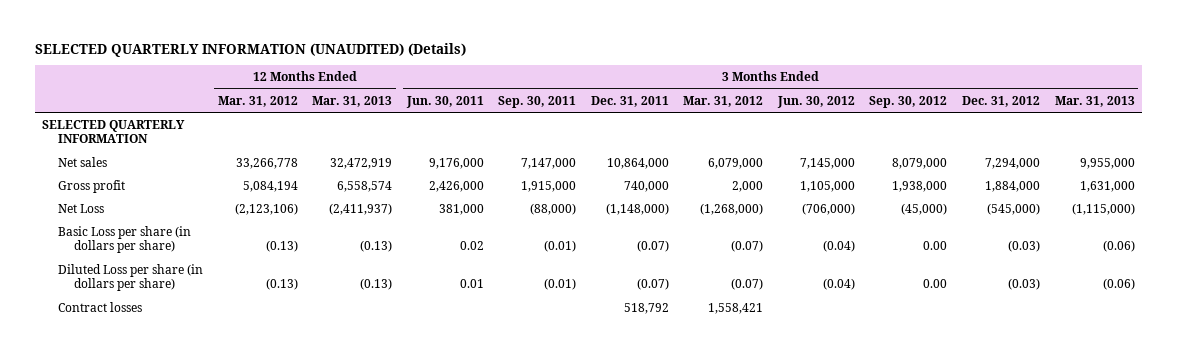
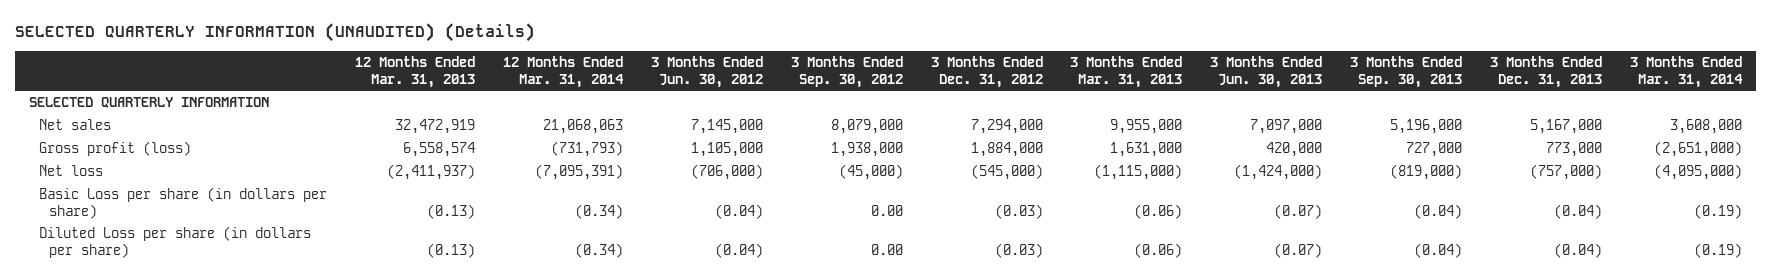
[217,95,298,107] Mar. 31, 2012 -> none
[405,95,484,108] Jun. 30, 2011 -> none
[498,95,577,108] Sep. 30, 2011 -> none
[590,95,669,107] Dec. 31, 2011 -> none
[683,95,764,107] Mar. 31, 2012 -> none
none -> [502,56,624,88] 12 Months Ended Mar. 31, 2014
none -> [1210,56,1323,88] 3 Months Ended Jun. 30, 2013
none -> [1350,56,1463,88] 3 Months Ended Sep. 30, 2013
none -> [1490,56,1603,88] 3 Months Ended Dec. 31, 2013
none -> [1629,56,1743,88] 3 Months Ended Mar. 31, 2014
[58,179,126,193] Gross profit -> [39,141,192,157] Gross profit (loss)
[58,203,105,213] Net Loss -> [39,165,104,177] Net loss
[58,301,143,312] Contract losses -> none

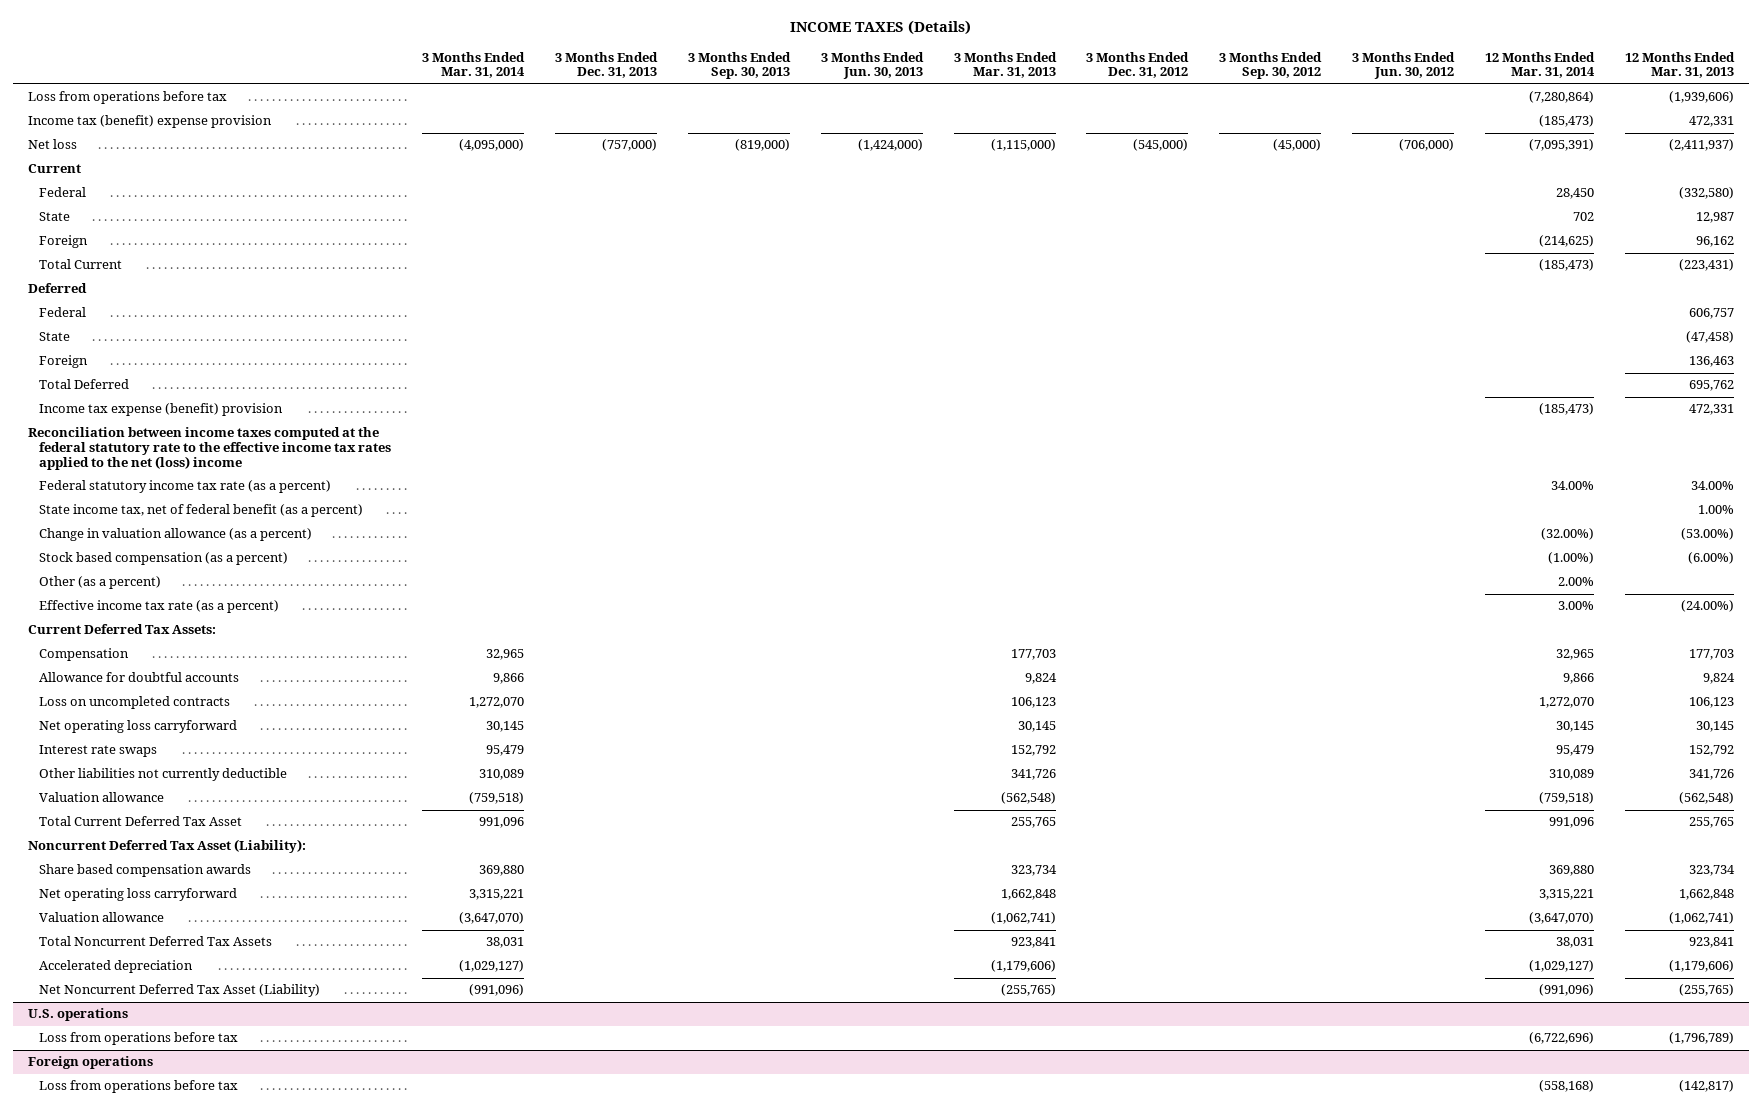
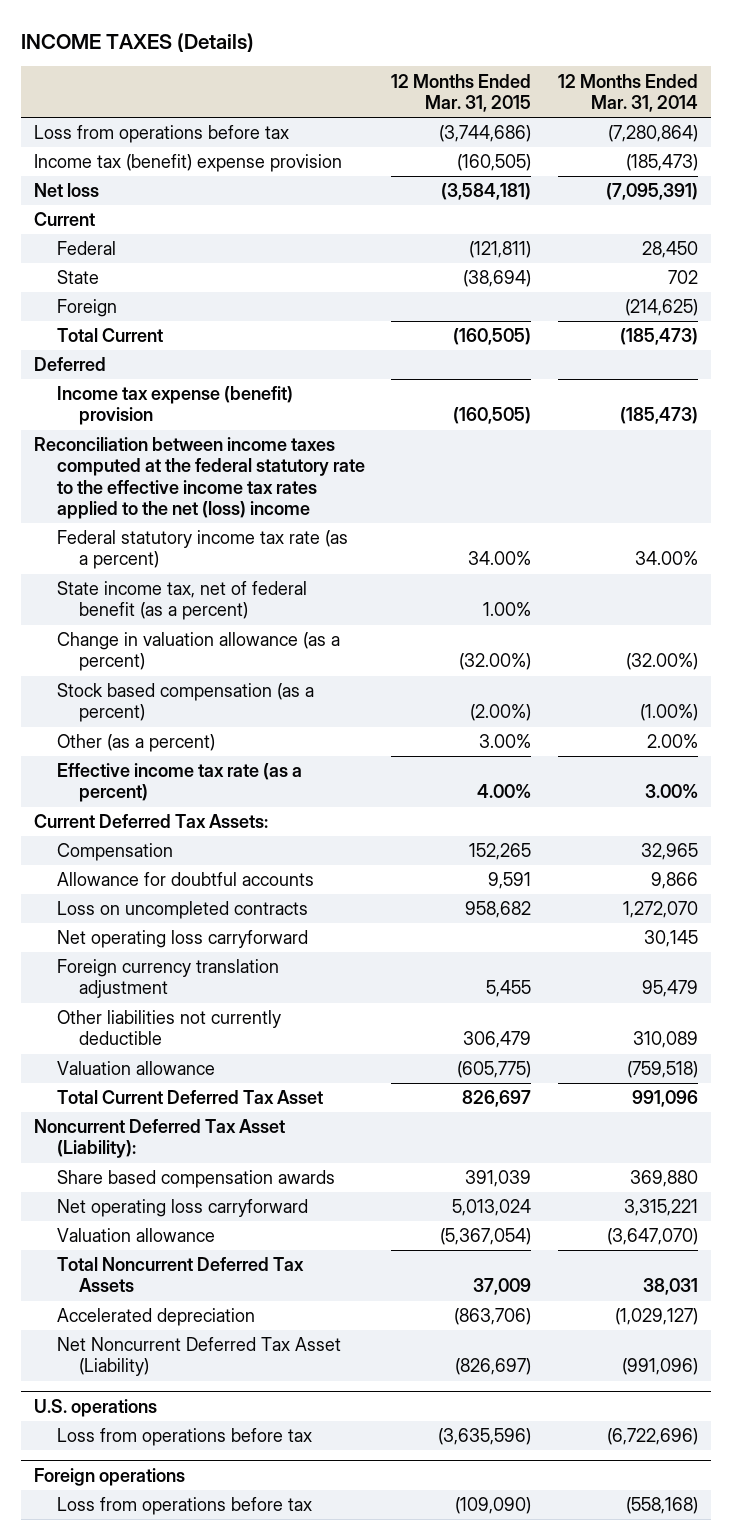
[422,51,526,79] 3 Months Ended Mar. 31, 2014 -> none
[554,51,658,79] 3 Months Ended Dec. 31, 2013 -> none
[687,51,791,80] 3 Months Ended Sep. 30, 2013 -> none
[820,51,924,80] 3 Months Ended Jun. 30, 2013 -> none
[953,51,1057,79] 3 Months Ended Mar. 31, 2013 -> none
[1086,51,1190,79] 3 Months Ended Dec. 31, 2012 -> none
[1219,51,1323,80] 3 Months Ended Sep. 30, 2012 -> none
[1352,51,1456,80] 3 Months Ended Jun. 30, 2012 -> none
[1624,51,1735,79] 12 Months Ended Mar. 31, 2013 -> none
none -> [391,73,532,112] 12 Months Ended Mar. 31, 2015
[39,307,87,318] Federal -> none
[39,332,71,342] State -> none
[39,355,89,369] Foreign -> none
[39,379,130,390] Total Deferred -> none
[39,745,158,758] Interest rate swaps -> [56,959,279,999] Foreign currency translation adjustment

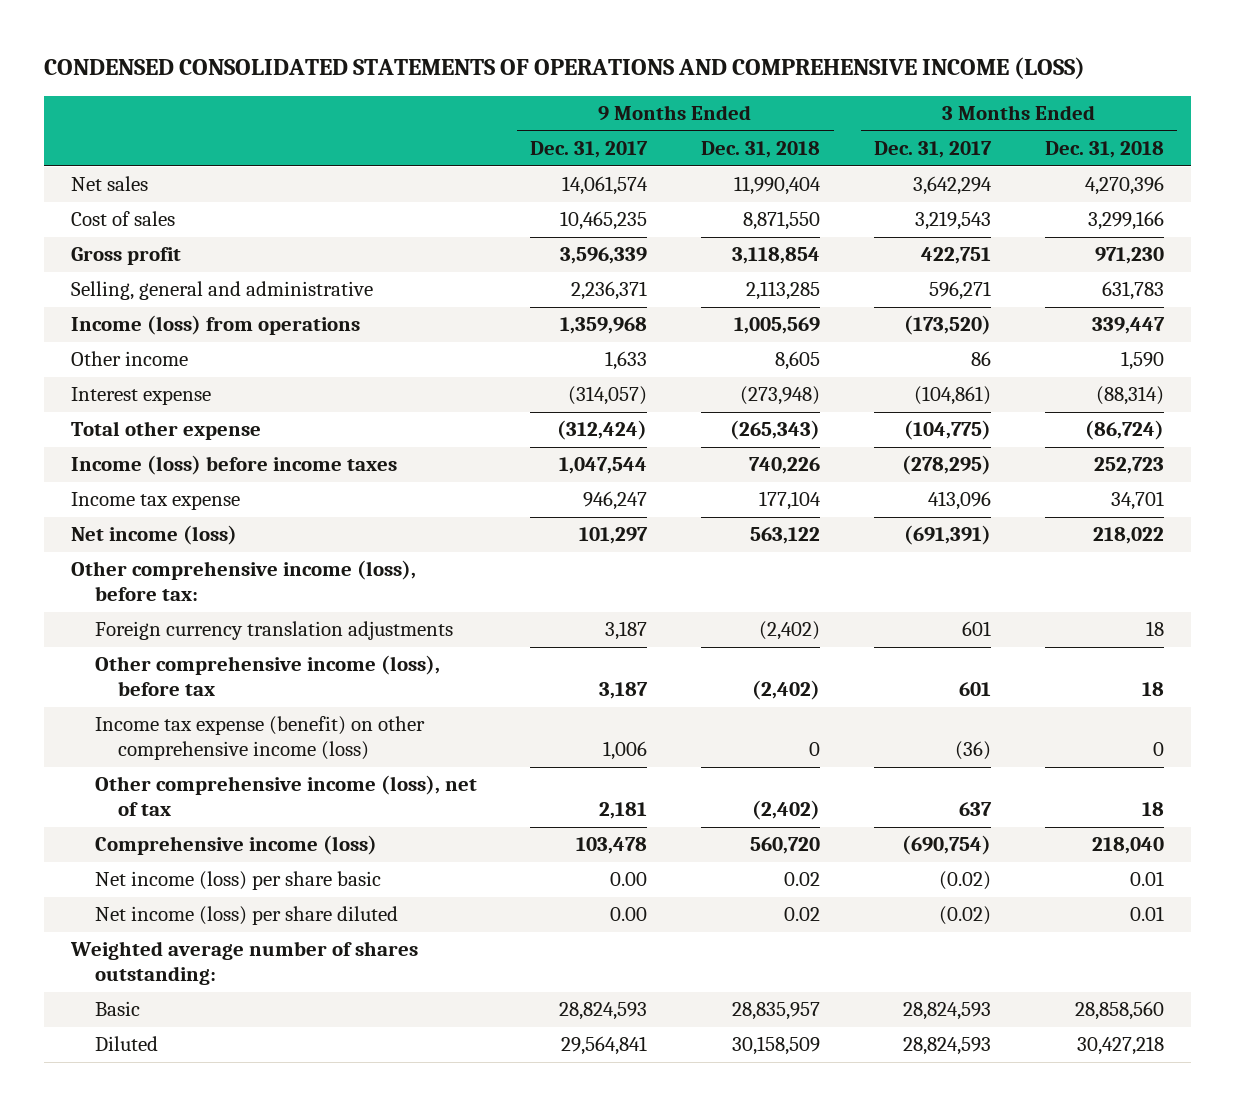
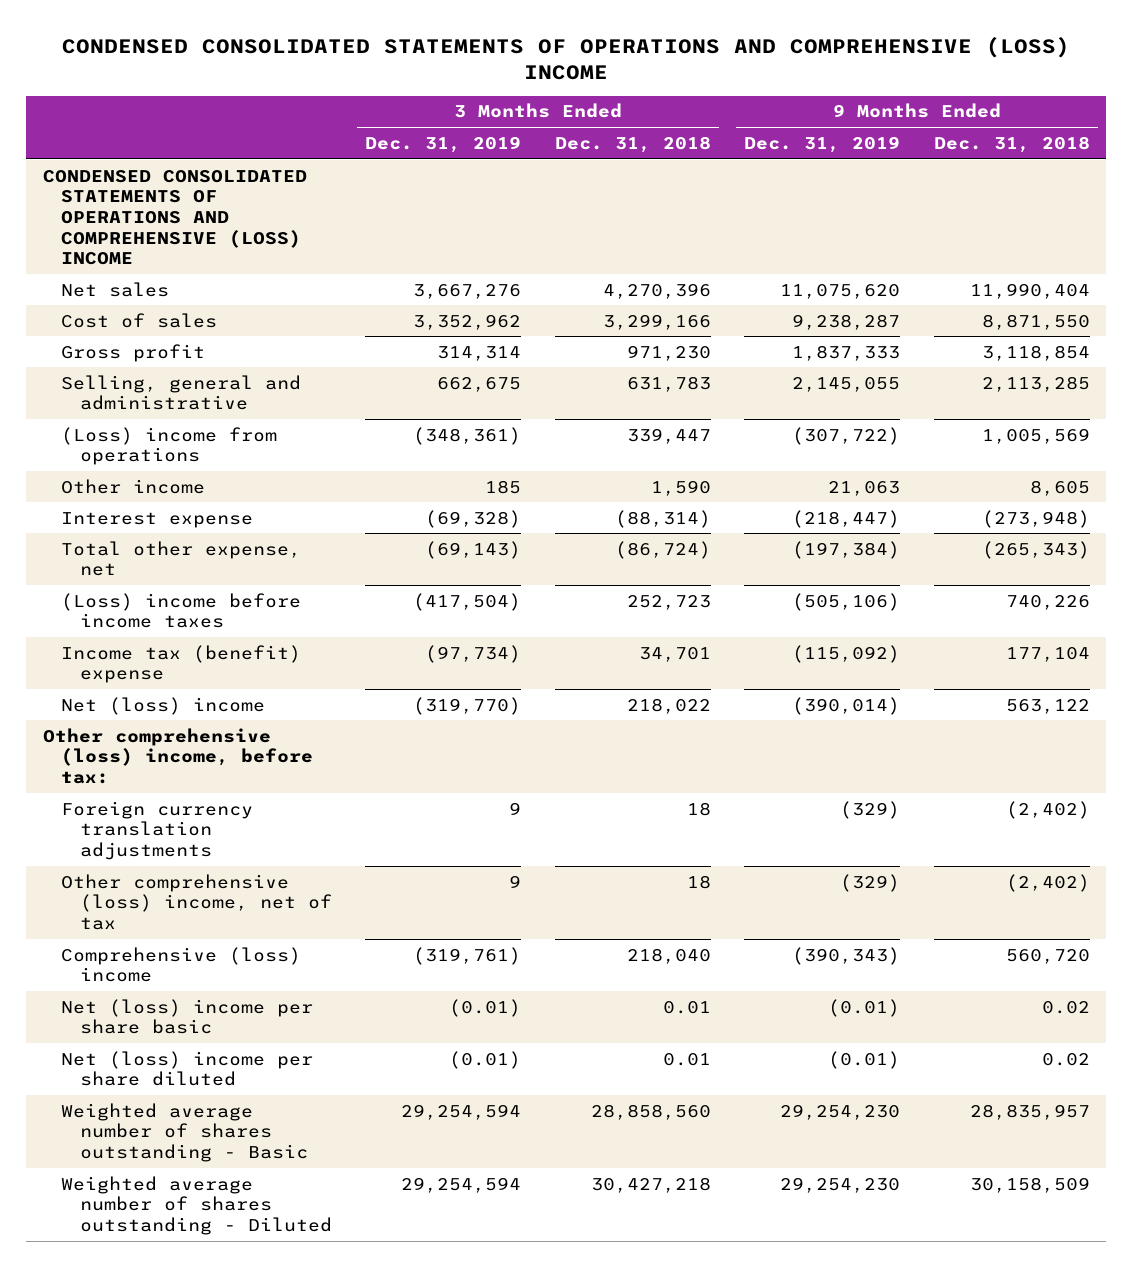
[43,57,1085,80] CONDENSED CONSOLIDATED STATEMENTS OF OPERATIONS AND COMPREHENSIVE INCOME (LOSS) -> [62,36,1071,80] CONDENSED CONSOLIDATED STATEMENTS OF OPERATIONS AND COMPREHENSIVE (LOSS) INCOME
[530,140,649,158] Dec. 31, 2017 -> none
[874,140,993,158] Dec. 31, 2017 -> none
none -> [365,135,522,153] Dec. 31, 2019
none -> [744,135,901,153] Dec. 31, 2019
none -> [42,169,307,266] CONDENSED CONSOLIDATED STATEMENTS OF OPERATIONS AND COMPREHENSIVE (LOSS) INCOME
[70,315,360,336] Income (loss) from operations -> [61,426,278,466] (Loss) income from operations
[70,421,261,441] Total other expense -> [61,540,302,577] Total other expense, net
[70,455,397,476] Income (loss) before income taxes -> [61,592,302,629] (Loss) income before income taxes
[70,492,240,511] Income tax expense -> [61,644,302,684] Income tax (benefit) expense
[70,525,237,546] Net income (loss) -> [61,696,266,715] Net (loss) income
[70,560,416,601] Other comprehensive income (loss), before tax: -> [42,727,314,785] Other comprehensive (loss) income, before tax:
[94,655,440,696] Other comprehensive income (loss), before tax -> none
[94,716,425,760] Income tax expense (benefit) on other comprehensive income (loss) -> none
[69,941,418,985] Weighted average number of shares outstanding: -> none
[94,775,477,816] Other comprehensive income (loss), net of tax -> [61,873,332,931] Other comprehensive (loss) income, net of tax
[94,835,377,856] Comprehensive income (loss) -> [61,946,302,983] Comprehensive (loss) income
[94,871,381,891] Net income (loss) per share basic -> [61,998,314,1035] Net (loss) income per share basic
[94,906,398,926] Net income (loss) per share diluted -> [61,1050,314,1087] Net (loss) income per share diluted
[94,1001,140,1017] Basic -> [61,1102,308,1163] Weighted average number of shares outstanding - Basic
[94,1036,158,1052] Diluted -> [61,1175,332,1236] Weighted average number of shares outstanding - Diluted

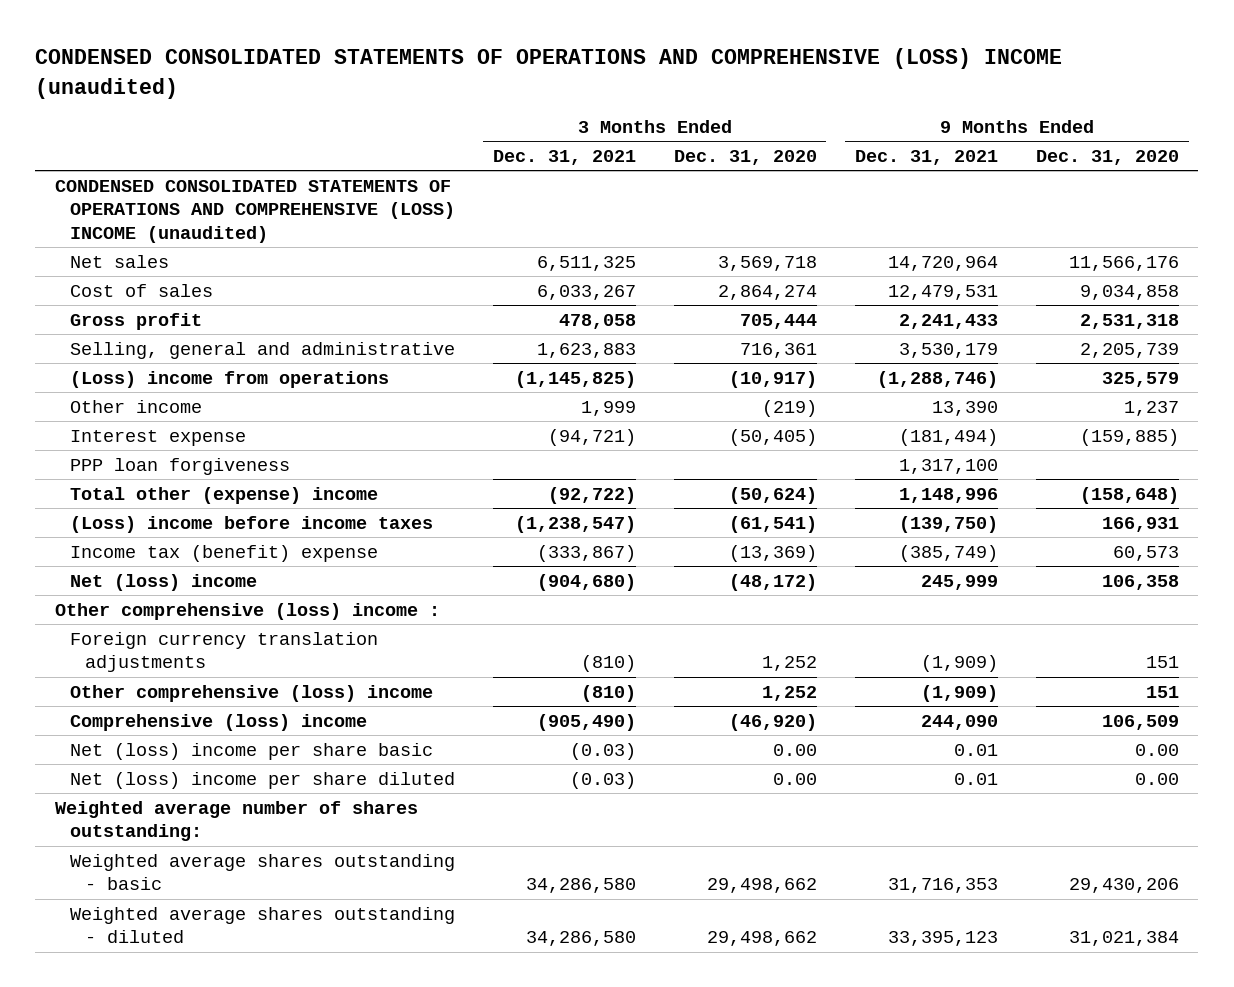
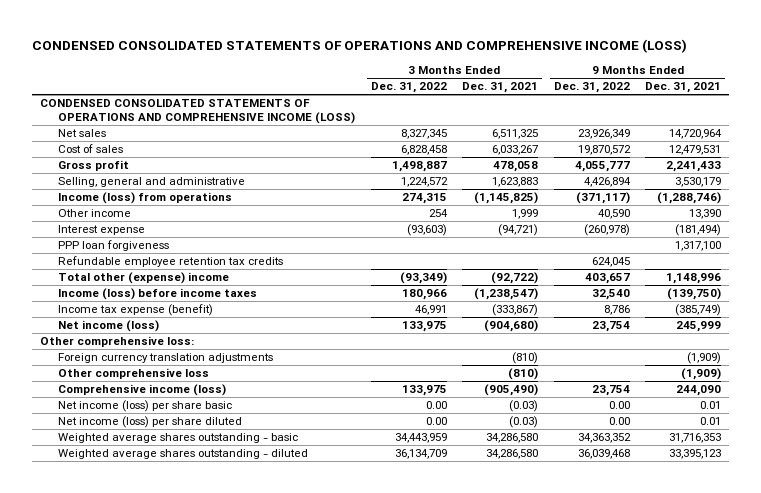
[35,48,1063,99] CONDENSED CONSOLIDATED STATEMENTS OF OPERATIONS AND COMPREHENSIVE (LOSS) INCOME (unaudited) -> [31,39,687,54] CONDENSED CONSOLIDATED STATEMENTS OF OPERATIONS AND COMPREHENSIVE INCOME (LOSS)
[673,149,817,165] Dec. 31, 2020 -> none
[1036,149,1180,165] Dec. 31, 2020 -> none
none -> [370,82,447,94] Dec. 31, 2022
none -> [553,82,630,94] Dec. 31, 2022
[54,179,455,243] CONDENSED CONSOLIDATED STATEMENTS OF OPERATIONS AND COMPREHENSIVE (LOSS) INCOME (unaudited) -> [39,99,355,124] CONDENSED CONSOLIDATED STATEMENTS OF OPERATIONS AND COMPREHENSIVE INCOME (LOSS)
[69,370,389,388] (Loss) income from operations -> [57,192,232,205] Income (loss) from operations
none -> [57,256,283,268] Refundable employee retention tax credits
[69,515,433,533] (Loss) income before income taxes -> [57,288,257,301] Income (loss) before income taxes
[69,544,378,562] Income tax (benefit) expense -> [57,304,213,317] Income tax expense (benefit)
[69,573,257,591] Net (loss) income -> [57,320,159,333] Net income (loss)
[54,602,440,620] Other comprehensive (loss) income : -> [39,336,194,348] Other comprehensive loss:
[54,800,418,842] Weighted average number of shares outstanding: -> none
[69,684,433,702] Other comprehensive (loss) income -> [57,368,209,380] Other comprehensive loss
[69,713,367,731] Comprehensive (loss) income -> [57,384,226,397] Comprehensive income (loss)
[69,742,433,760] Net (loss) income per share basic -> [57,400,232,413] Net income (loss) per share basic
[69,771,455,789] Net (loss) income per share diluted -> [57,416,242,429] Net income (loss) per share diluted

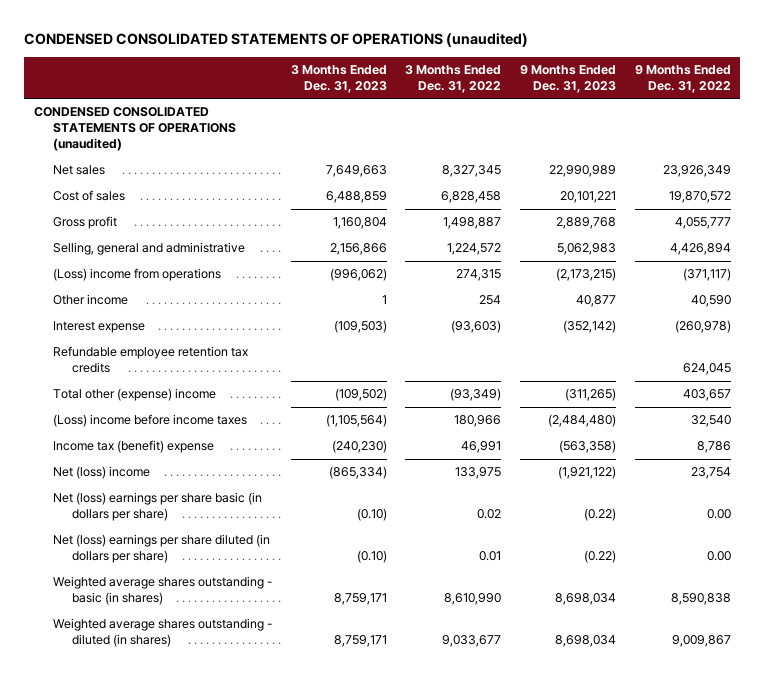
[31,39,687,54] CONDENSED CONSOLIDATED STATEMENTS OF OPERATIONS AND COMPREHENSIVE INCOME (LOSS) -> [24,32,529,47] CONDENSED CONSOLIDATED STATEMENTS OF OPERATIONS (unaudited)
[462,82,539,94] Dec. 31, 2021 -> none
[645,82,722,94] Dec. 31, 2021 -> none
none -> [290,64,387,93] 3 Months Ended Dec. 31, 2023
none -> [520,64,617,93] 9 Months Ended Dec. 31, 2023
[39,99,355,124] CONDENSED CONSOLIDATED STATEMENTS OF OPERATIONS AND COMPREHENSIVE INCOME (LOSS) -> [33,107,236,152] CONDENSED CONSOLIDATED STATEMENTS OF OPERATIONS (unaudited)
[57,192,232,205] Income (loss) from operations -> [52,268,221,282] (Loss) income from operations
[57,240,169,252] PPP loan forgiveness -> none
[39,336,194,348] Other comprehensive loss: -> none
[57,353,273,364] Foreign currency translation adjustments -> none
[57,368,209,380] Other comprehensive loss -> none
[57,384,226,397] Comprehensive income (loss) -> none
[57,288,257,301] Income (loss) before income taxes -> [52,414,247,428] (Loss) income before income taxes
[57,304,213,317] Income tax expense (benefit) -> [52,440,214,454] Income tax (benefit) expense
[57,320,159,333] Net income (loss) -> [52,466,150,480] Net (loss) income
[57,400,232,413] Net income (loss) per share basic -> [52,492,262,522] Net (loss) earnings per share basic (in dollars per share)
[425,401,447,410] 0.00 -> [477,509,502,520] 0.02
[57,416,242,429] Net income (loss) per share diluted -> [52,534,270,564] Net (loss) earnings per share diluted (in dollars per share)
[425,417,447,426] 0.00 -> [479,551,502,562] 0.01
[57,433,298,444] Weighted average shares outstanding - basic -> [52,576,272,606] Weighted average shares outstanding - basic (in shares)
[394,433,447,444] 34,443,959 -> [444,593,502,606] 8,610,990
[577,433,631,444] 34,363,352 -> [670,593,731,606] 8,590,838
[57,449,308,460] Weighted average shares outstanding - diluted -> [52,618,272,648] Weighted average shares outstanding - diluted (in shares)
[394,449,447,460] 36,134,709 -> [442,635,502,648] 9,033,677
[577,449,630,460] 36,039,468 -> [671,635,731,648] 9,009,867

